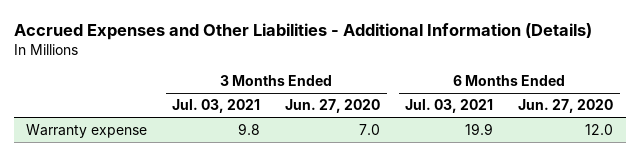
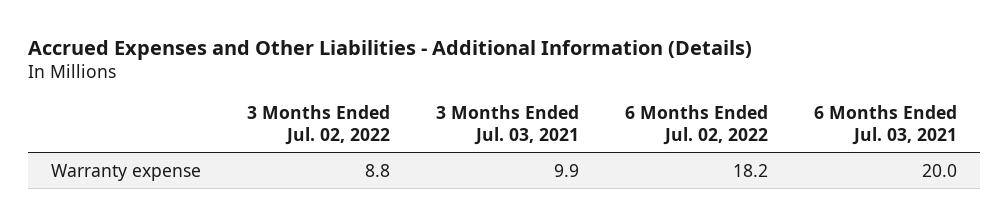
[285,99,381,114] Jun. 27, 2020 -> none
[518,99,614,114] Jun. 27, 2020 -> none
none -> [246,105,390,145] 3 Months Ended Jul. 02, 2022
none -> [625,105,769,145] 6 Months Ended Jul. 02, 2022
[238,123,261,136] 9.8 -> [554,163,580,177] 9.9
[465,123,494,136] 19.9 -> [922,163,958,177] 20.0

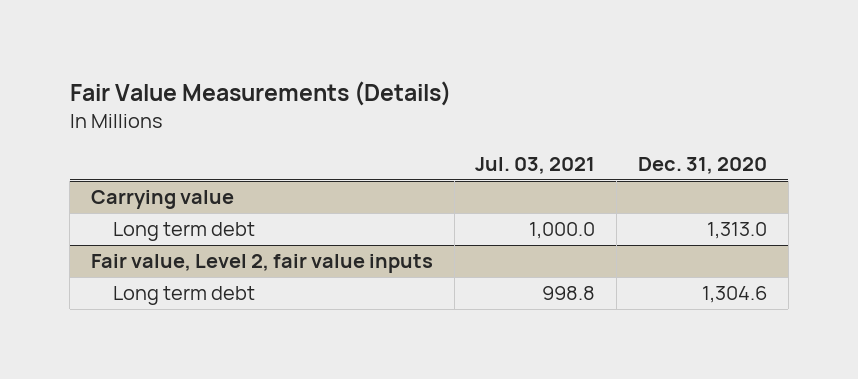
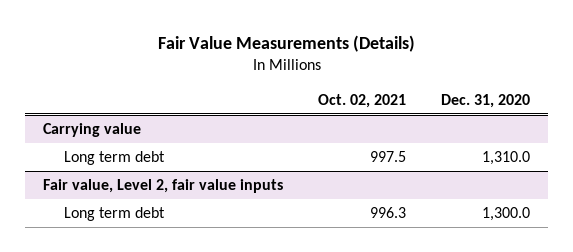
[475,156,596,174] Jul. 03, 2021 -> none
none -> [318,93,407,108] Oct. 02, 2021
[706,222,767,240] 1,313.0 -> [482,151,531,166] 1,310.0
[701,286,767,304] 1,304.6 -> [482,207,531,222] 1,300.0

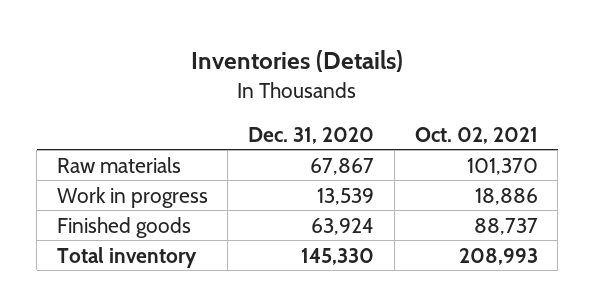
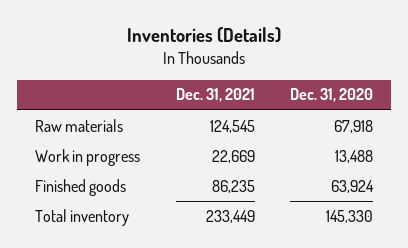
[414,126,538,144] Oct. 02, 2021 -> none
none -> [175,88,255,103] Dec. 31, 2021
[310,157,375,175] 67,867 -> [334,119,374,133] 67,918
[317,187,375,205] 13,539 -> [335,149,374,163] 13,488

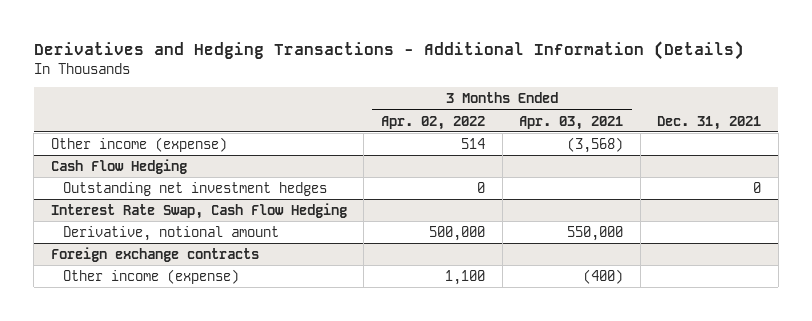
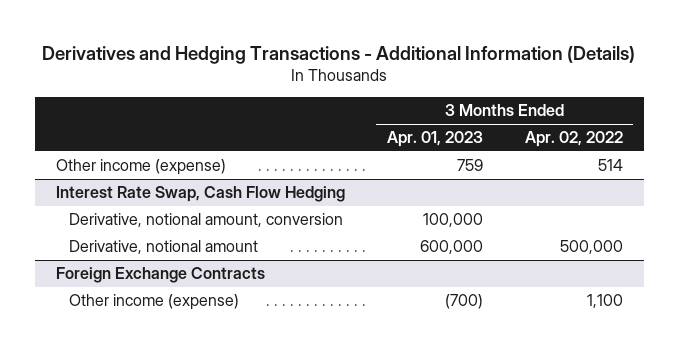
[519,115,624,130] Apr. 03, 2021 -> none
[657,115,762,130] Dec. 31, 2021 -> none
none -> [386,131,483,148] Apr. 01, 2023
[50,158,187,174] Cash Flow Hedging -> none
[63,181,328,196] Outstanding net investment hedges -> none
none -> [68,213,343,228] Derivative, notional amount, conversion
[50,246,259,262] Foreign exchange contracts -> [56,267,266,284] Foreign Exchange Contracts

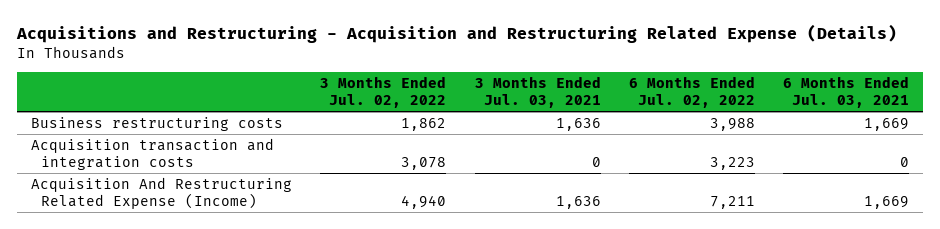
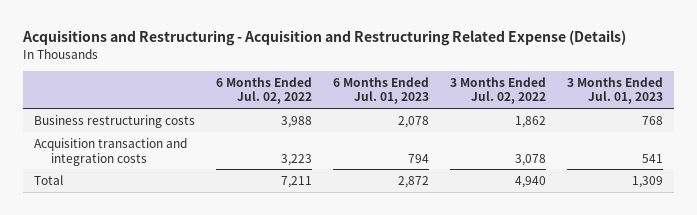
[474,75,601,108] 3 Months Ended Jul. 03, 2021 -> none
[782,75,909,108] 6 Months Ended Jul. 03, 2021 -> none
none -> [332,76,429,105] 6 Months Ended Jul. 01, 2023
none -> [567,76,664,105] 3 Months Ended Jul. 01, 2023
[31,177,293,210] Acquisition And Restructuring Related Expense (Income) -> [33,174,63,185] Total

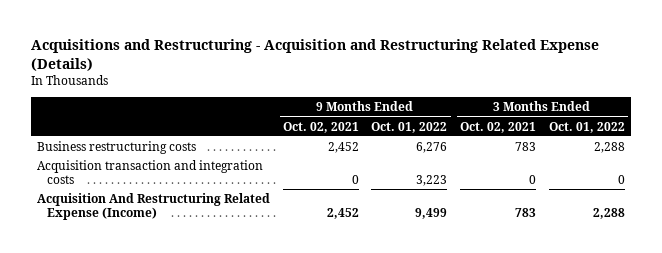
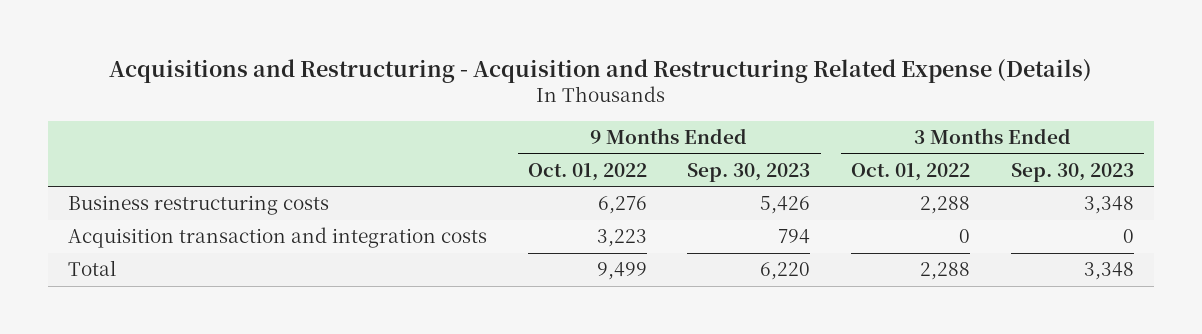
[282,121,359,133] Oct. 02, 2021 -> none
[460,121,537,133] Oct. 02, 2021 -> none
none -> [687,162,811,182] Sep. 30, 2023
none -> [1010,162,1134,182] Sep. 30, 2023
[36,193,270,221] Acquisition And Restructuring Related Expense (Income) -> [67,260,116,277] Total

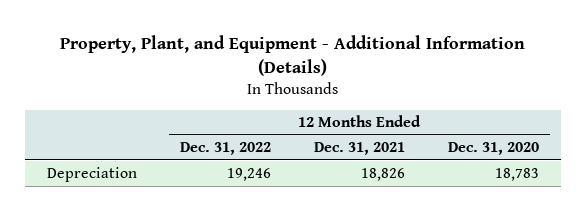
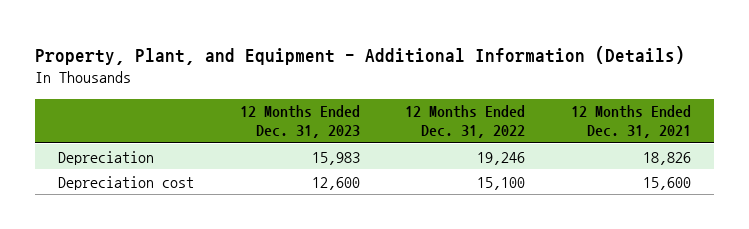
[448,141,540,155] Dec. 31, 2020 -> none
none -> [239,105,360,139] 12 Months Ended Dec. 31, 2023
none -> [58,175,195,190] Depreciation cost

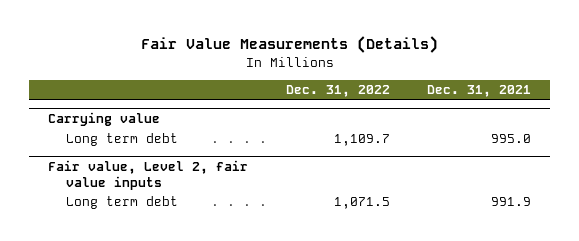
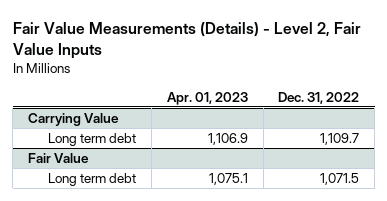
[140,36,438,54] Fair Value Measurements (Details) -> [12,21,361,59] Fair Value Measurements (Details) - Level 2, Fair Value Inputs
[427,85,532,98] Dec. 31, 2021 -> none
none -> [166,91,248,105] Apr. 01, 2023
[47,112,160,127] Carrying value -> [28,112,120,126] Carrying Value
[47,160,248,190] Fair value, Level 2, fair value inputs -> none
none -> [28,152,90,163] Fair Value

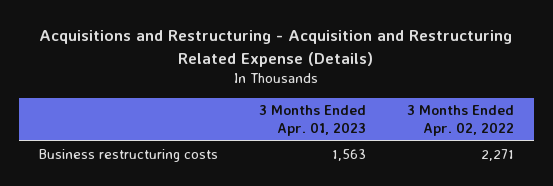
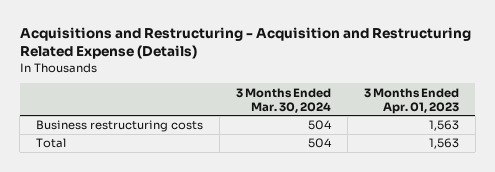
[406,105,514,137] 3 Months Ended Apr. 02, 2022 -> none
none -> [236,87,332,113] 3 Months Ended Mar. 30, 2024
none -> [36,138,67,149] Total

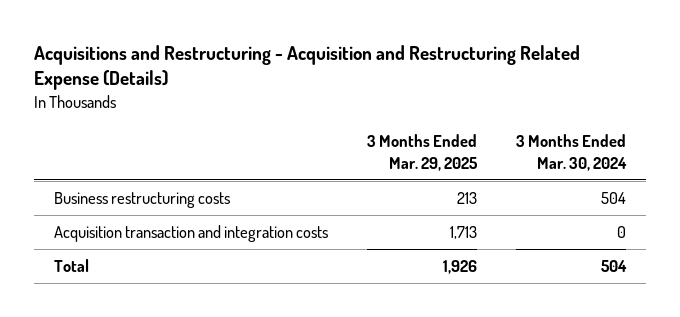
[364,87,460,114] 3 Months Ended Apr. 01, 2023 -> none
none -> [367,134,479,171] 3 Months Ended Mar. 29, 2025
none -> [53,225,328,243] Acquisition transaction and integration costs

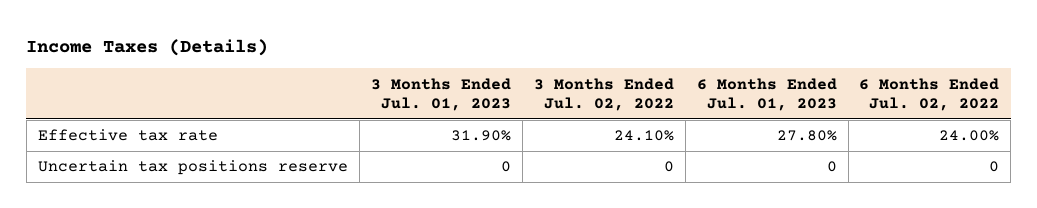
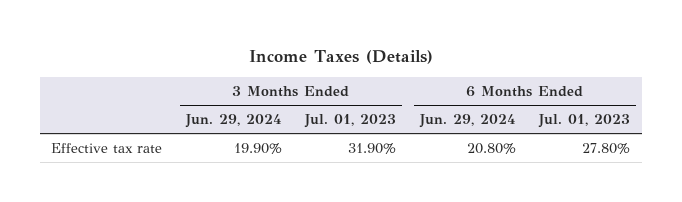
[533,77,674,111] 3 Months Ended Jul. 02, 2022 -> none
[859,77,1000,111] 6 Months Ended Jul. 02, 2022 -> none
none -> [184,114,282,129] Jun. 29, 2024
none -> [418,114,516,129] Jun. 29, 2024
[37,160,348,176] Uncertain tax positions reserve -> none

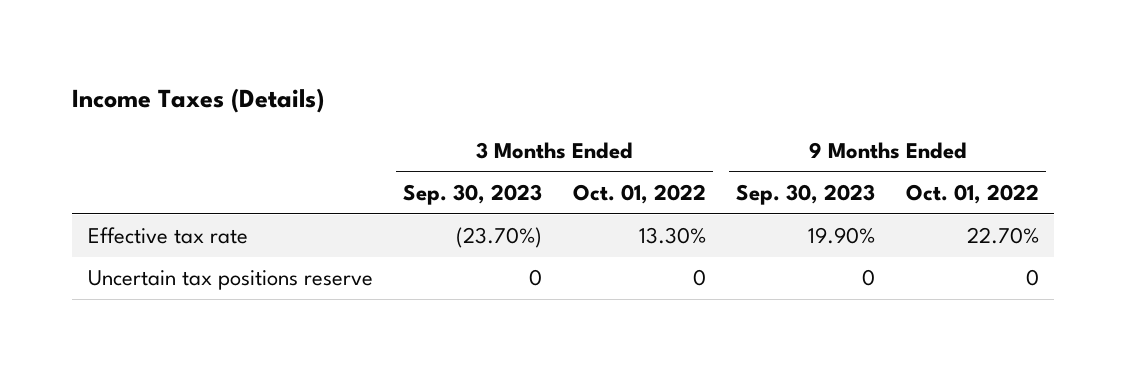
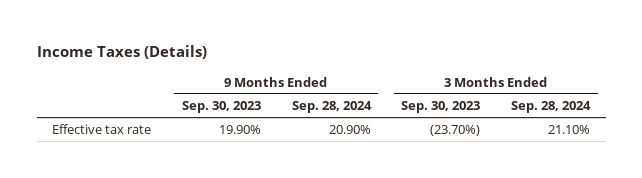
[572,184,706,205] Oct. 01, 2022 -> none
[905,184,1039,205] Oct. 01, 2022 -> none
none -> [291,101,372,114] Sep. 28, 2024
none -> [511,101,592,114] Sep. 28, 2024
[87,270,373,291] Uncertain tax positions reserve -> none

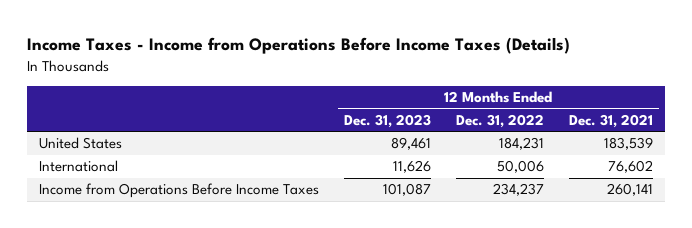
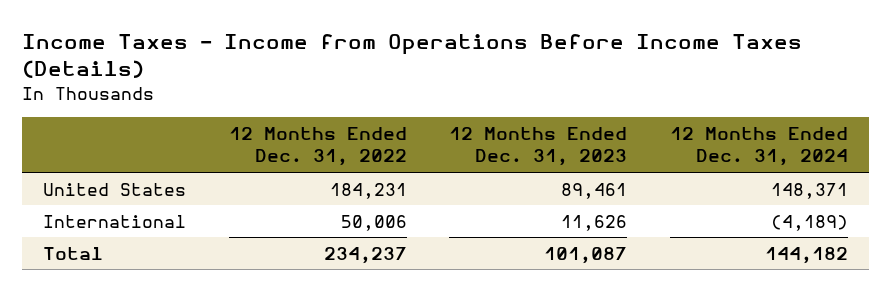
[568,114,653,129] Dec. 31, 2021 -> none
none -> [670,127,849,167] 12 Months Ended Dec. 31, 2024
[39,183,320,199] Income from Operations Before Income Taxes -> [42,246,103,260] Total

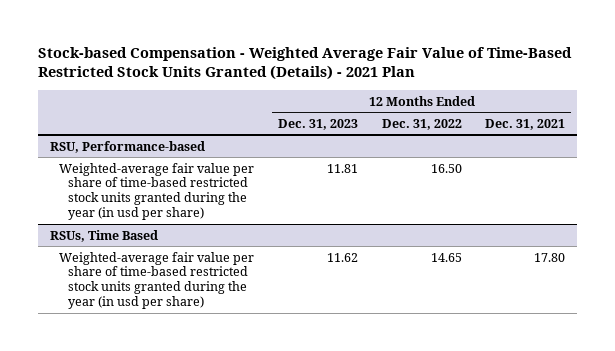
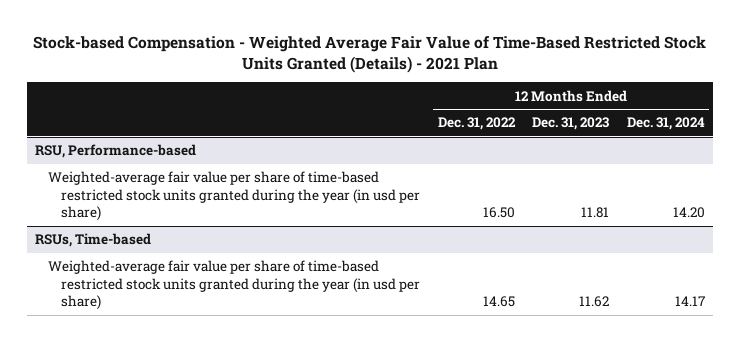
[485,118,566,130] Dec. 31, 2021 -> none
none -> [626,117,705,131] Dec. 31, 2024
[49,229,158,242] RSUs, Time Based -> [35,233,152,248] RSUs, Time-based

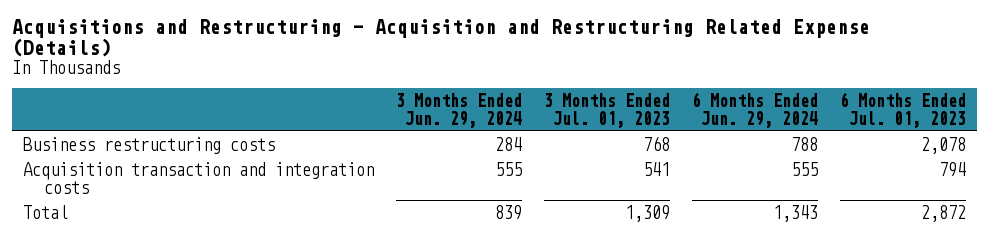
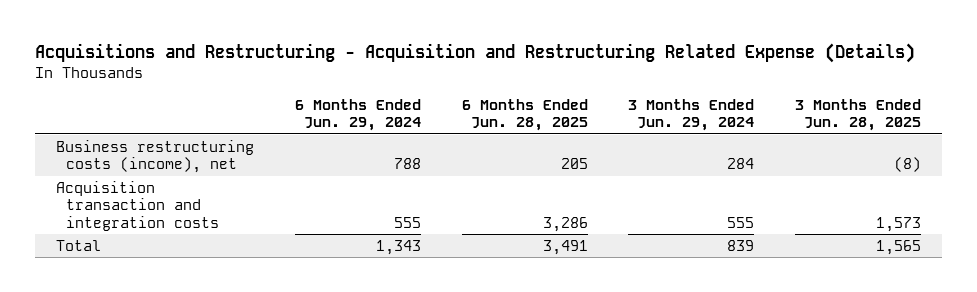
[544,92,671,128] 3 Months Ended Jul. 01, 2023 -> none
[840,91,967,128] 6 Months Ended Jul. 01, 2023 -> none
none -> [461,98,588,132] 6 Months Ended Jun. 28, 2025
none -> [795,98,922,132] 3 Months Ended Jun. 28, 2025
[23,136,276,154] Business restructuring costs -> [55,139,254,174] Business restructuring costs (income), net

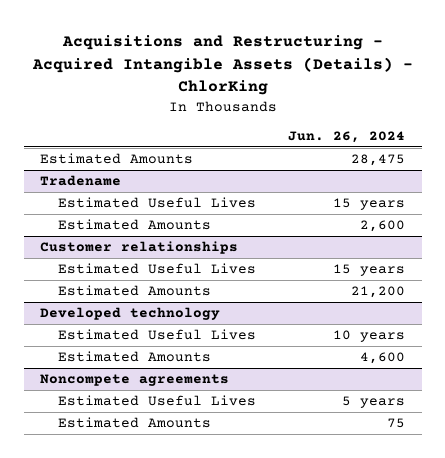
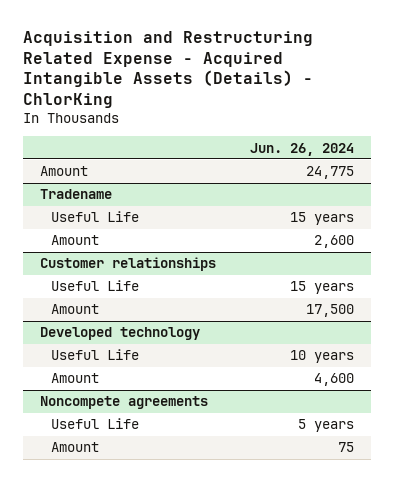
[31,35,413,96] Acquisitions and Restructuring - Acquired Intangible Assets (Details) - ChlorKing -> [22,31,313,109] Acquisition and Restructuring Related Expense - Acquired Intangible Assets (Details) - ChlorKing
[39,153,193,165] Estimated Amounts -> [39,166,88,177] Amount
[351,154,406,167] 28,475 -> [306,166,355,180] 24,775
[58,197,257,209] Estimated Useful Lives -> [51,211,140,223] Useful Life
[58,219,212,231] Estimated Amounts -> [51,235,100,246] Amount
[58,263,257,275] Estimated Useful Lives -> [51,280,140,292] Useful Life
[58,285,212,297] Estimated Amounts -> [51,304,100,315] Amount
[351,286,406,299] 21,200 -> [306,304,355,318] 17,500
[58,329,257,341] Estimated Useful Lives -> [51,349,140,361] Useful Life
[58,351,212,363] Estimated Amounts -> [51,373,100,384] Amount
[58,395,257,407] Estimated Useful Lives -> [51,418,140,430] Useful Life
[58,417,212,429] Estimated Amounts -> [51,442,100,453] Amount

